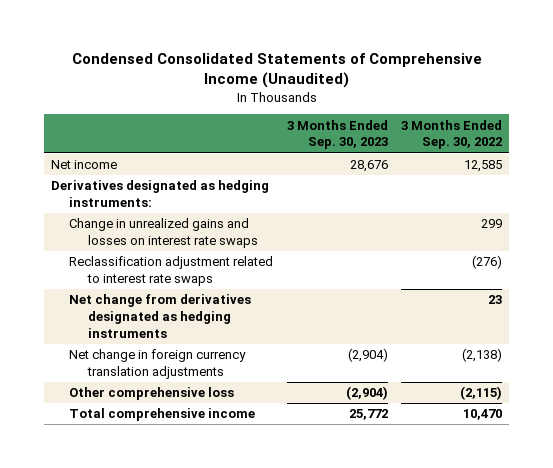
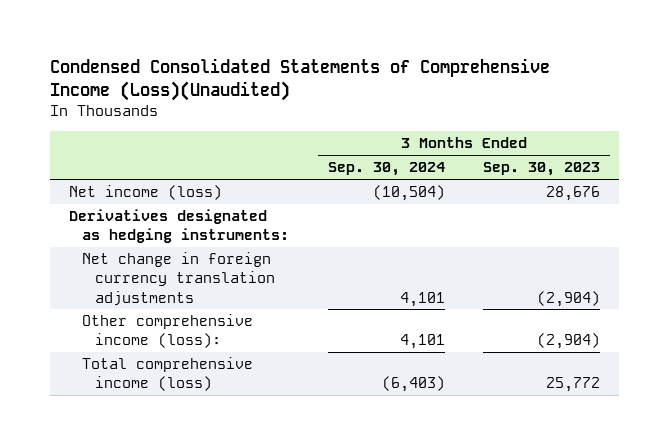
[71,53,482,89] Condensed Consolidated Statements of Comprehensive Income (Unaudited) -> [49,58,550,102] Condensed Consolidated Statements of Comprehensive Income (Loss)(Unaudited)
[401,119,503,150] 3 Months Ended Sep. 30, 2022 -> none
none -> [327,162,445,177] Sep. 30, 2024
[50,160,117,170] Net income -> [69,185,223,201] Net income (loss)
[69,218,258,248] Change in unrealized gains and losses on interest rate swaps -> none
[69,256,274,286] Reclassification adjustment related to interest rate swaps -> none
[69,294,252,338] Net change from derivatives designated as hedging instruments -> none
[69,387,235,401] Other comprehensive loss -> [81,314,253,349] Other comprehensive income (loss):
[69,408,256,422] Total comprehensive income -> [81,357,253,392] Total comprehensive income (loss)

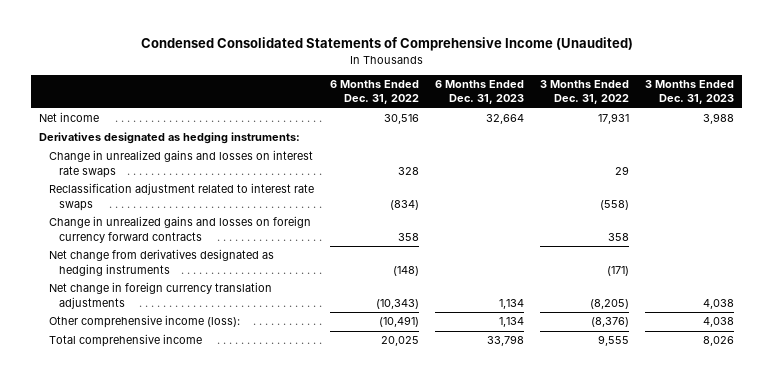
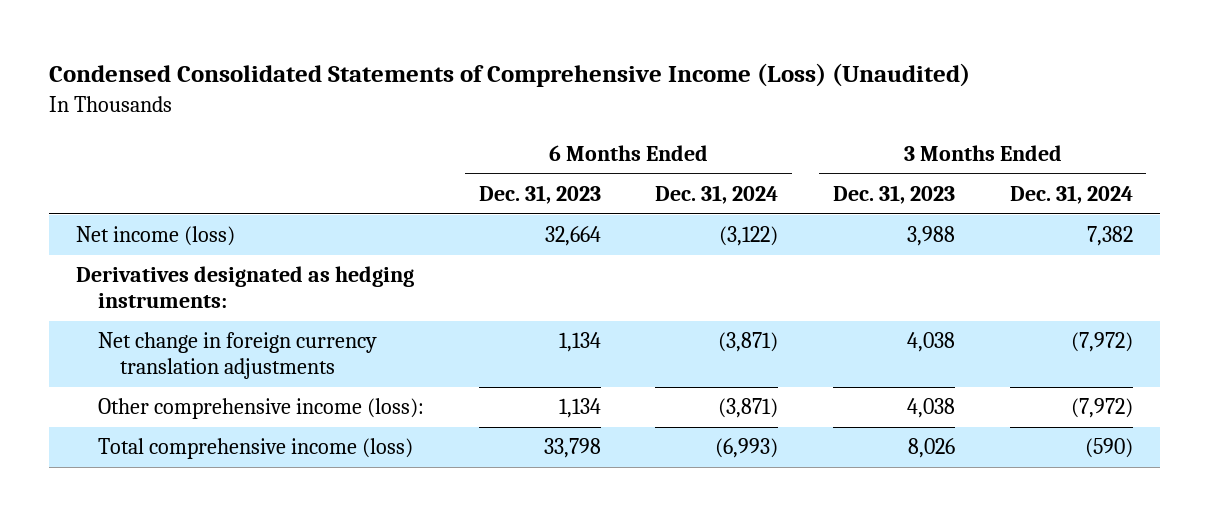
[140,37,633,52] Condensed Consolidated Statements of Comprehensive Income (Unaudited) -> [48,63,970,88] Condensed Consolidated Statements of Comprehensive Income (Loss) (Unaudited)
[329,80,419,105] 6 Months Ended Dec. 31, 2022 -> none
[539,80,629,105] 3 Months Ended Dec. 31, 2022 -> none
none -> [655,184,779,204] Dec. 31, 2024
none -> [1009,184,1133,204] Dec. 31, 2024
[39,112,100,123] Net income -> [76,226,236,247] Net income (loss)
[48,150,313,178] Change in unrealized gains and losses on interest rate swaps -> none
[48,183,314,211] Reclassification adjustment related to interest rate swaps -> none
[48,216,311,243] Change in unrealized gains and losses on foreign currency forward contracts -> none
[48,249,274,276] Net change from derivatives designated as hedging instruments -> none
[48,334,202,348] Total comprehensive income -> [98,438,414,460] Total comprehensive income (loss)

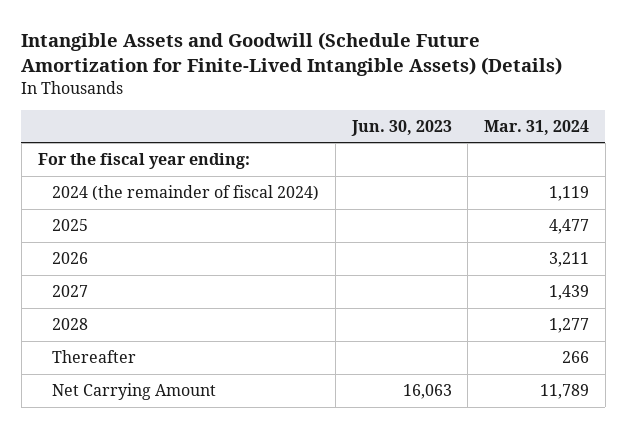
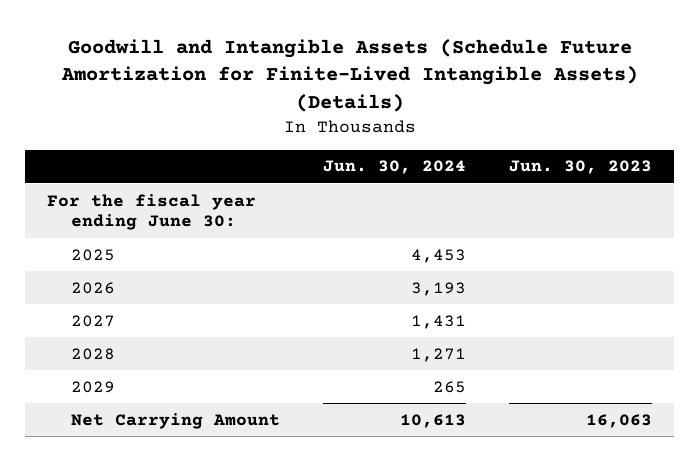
[21,31,563,76] Intangible Assets and Goodwill (Schedule Future Amortization for Finite-Lived Intangible Assets) (Details) -> [60,38,638,112] Goodwill and Intangible Assets (Schedule Future Amortization for Finite-Lived Intangible Assets) (Details)
[484,119,590,135] Mar. 31, 2024 -> none
none -> [323,160,467,175] Jun. 30, 2024
[52,185,320,202] 2024 (the remainder of fiscal 2024) -> none
[37,153,250,170] For the fiscal year ending: -> [46,193,256,231] For the fiscal year ending June 30:
[52,350,137,364] Thereafter -> none
none -> [70,380,115,393] 2029

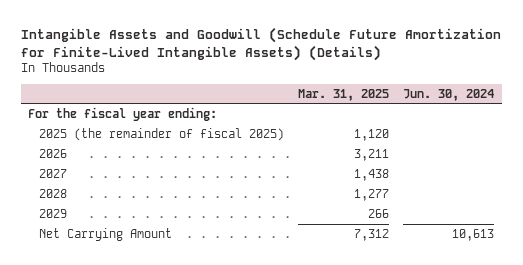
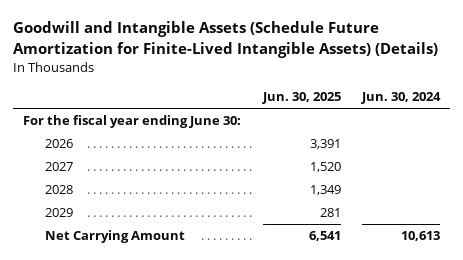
[20,26,501,61] Intangible Assets and Goodwill (Schedule Future Amortization for Finite-Lived Intangible Assets) (Details) -> [12,21,438,58] Goodwill and Intangible Assets (Schedule Future Amortization for Finite-Lived Intangible Assets) (Details)
[298,88,390,101] Mar. 31, 2025 -> none
none -> [261,92,341,105] Jun. 30, 2025
[38,127,284,141] 2025 (the remainder of fiscal 2025) -> none
[28,106,218,121] For the fiscal year ending: -> [23,115,242,129] For the fiscal year ending June 30:

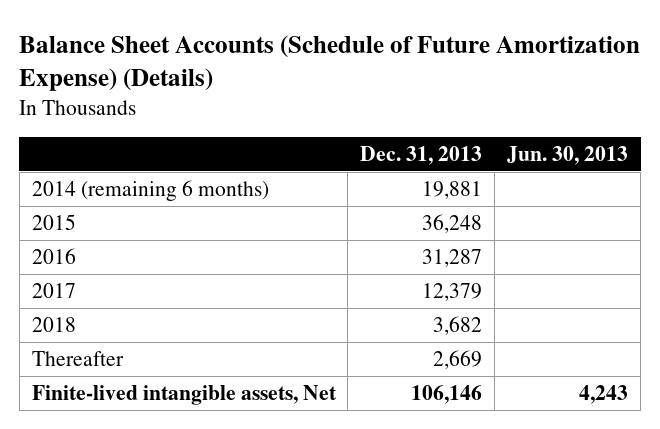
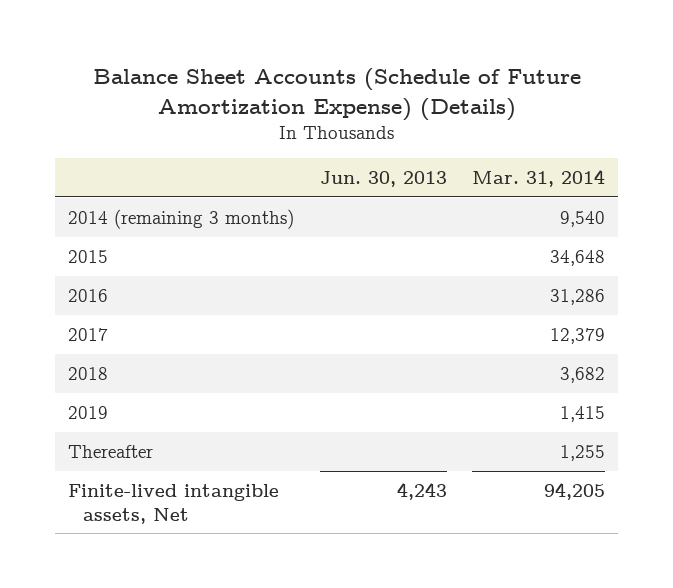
[360,145,483,165] Dec. 31, 2013 -> none
none -> [472,168,606,187] Mar. 31, 2014
[31,180,269,202] 2014 (remaining 6 months) -> [67,208,294,229] 2014 (remaining 3 months)
none -> [67,405,108,419] 2019

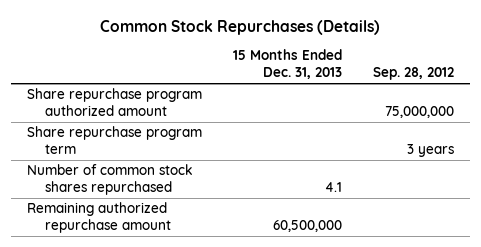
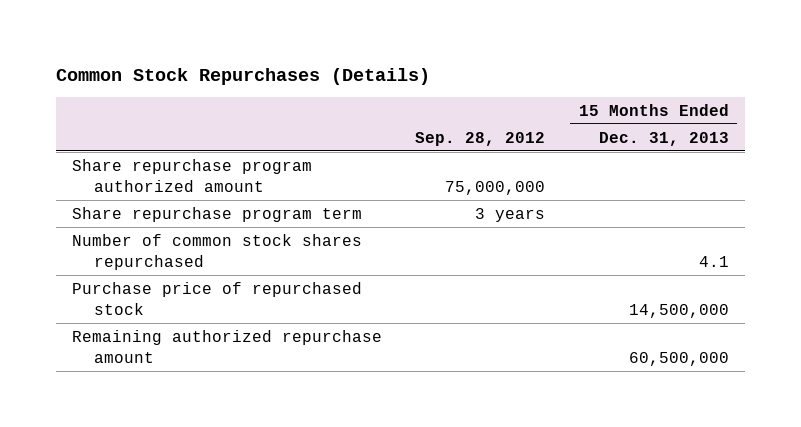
none -> [72,281,363,315] Purchase price of repurchased stock

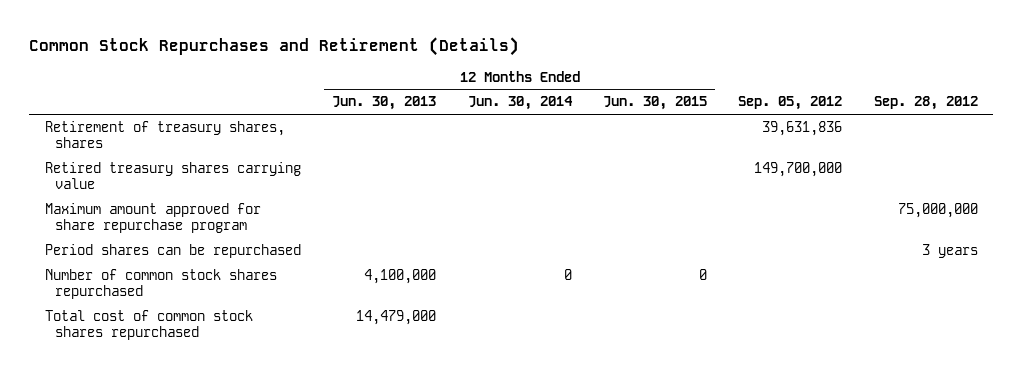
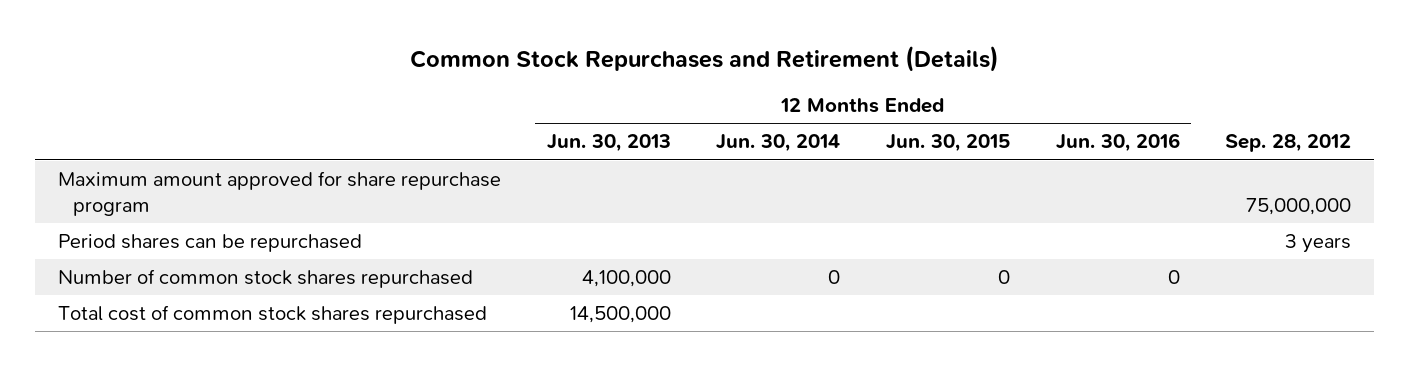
[738,96,843,111] Sep. 05, 2012 -> none
none -> [1055,133,1180,153] Jun. 30, 2016
[44,121,285,149] Retirement of treasury shares, shares -> none
[44,162,301,190] Retired treasury shares carrying value -> none
[356,310,437,326] 14,479,000 -> [569,306,671,324] 14,500,000

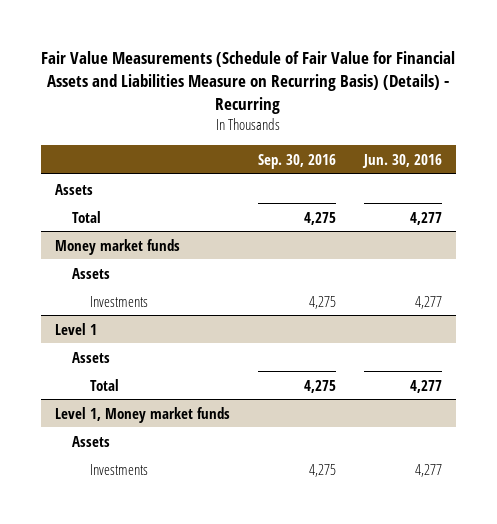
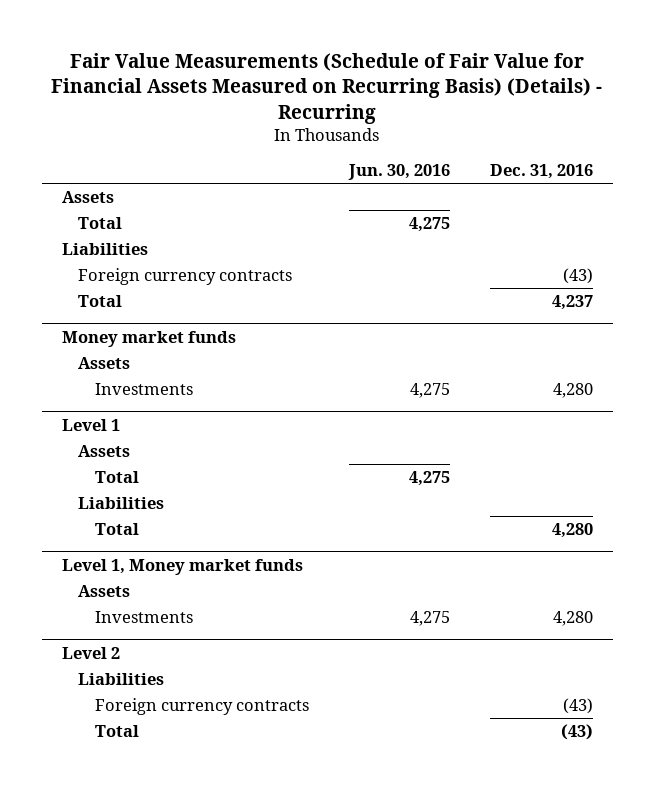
[41,51,456,115] Fair Value Measurements (Schedule of Fair Value for Financial Assets and Liabilities Measure on Recurring Basis) (Details) - Recurring -> [51,52,603,124] Fair Value Measurements (Schedule of Fair Value for Financial Assets Measured on Recurring Basis) (Details) - Recurring
[257,153,336,169] Sep. 30, 2016 -> none
none -> [489,164,593,180] Dec. 31, 2016
[409,211,442,225] 4,277 -> [408,216,450,232] 4,275
none -> [62,242,149,255] Liabilities
none -> [78,267,293,285] Foreign currency contracts
none -> [78,294,123,307] Total
[414,295,442,309] 4,277 -> [409,382,450,398] 4,275
[409,379,442,393] 4,277 -> [408,470,450,486] 4,275
none -> [78,496,165,509] Liabilities
none -> [94,522,139,535] Total
[414,463,442,477] 4,277 -> [409,610,450,626] 4,275
none -> [62,646,121,659] Level 2
none -> [78,672,165,685] Liabilities
none -> [94,697,309,715] Foreign currency contracts
none -> [94,724,139,737] Total

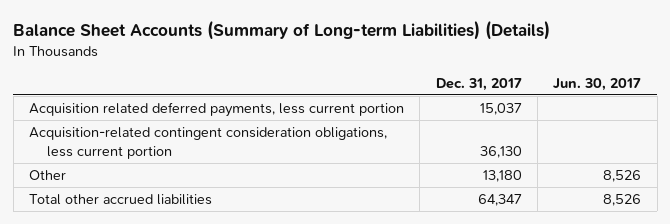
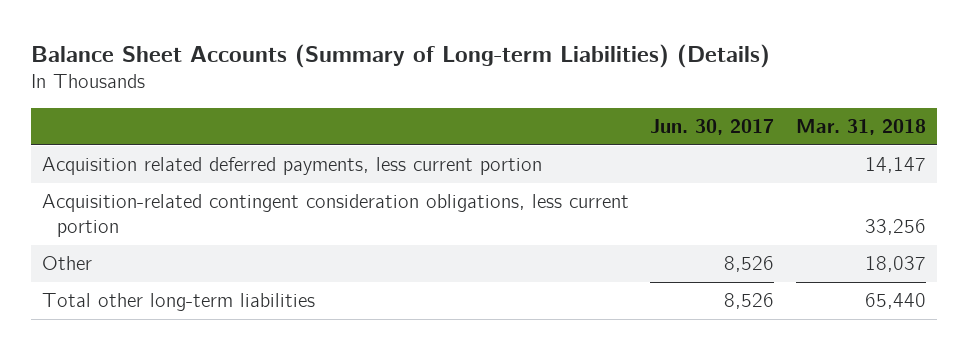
[435,77,522,91] Dec. 31, 2017 -> none
none -> [795,119,926,136] Mar. 31, 2018
[29,194,213,206] Total other accrued liabilities -> [41,293,315,312] Total other long-term liabilities

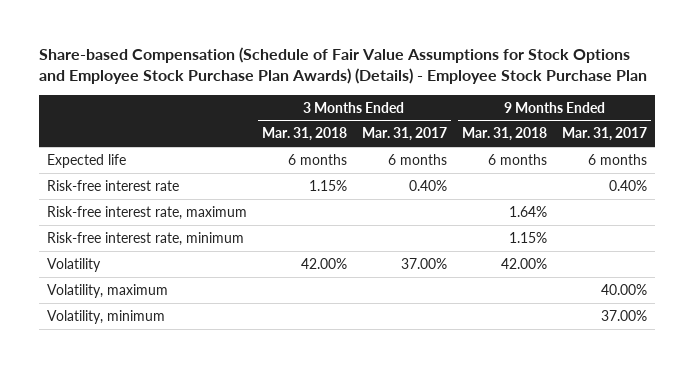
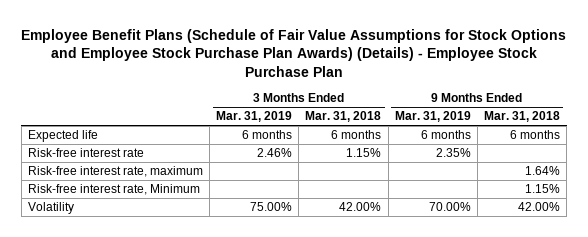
[39,47,648,85] Share-based Compensation (Schedule of Fair Value Assumptions for Stock Options and Employee Stock Purchase Plan Awards) (Details) - Employee Stock Purchase Plan -> [20,28,566,78] Employee Benefit Plans (Schedule of Fair Value Assumptions for Stock Options and Employee Stock Purchase Plan Awards) (Details) - Employee Stock Purchase Plan
[361,127,447,142] Mar. 31, 2017 -> none
[562,127,648,142] Mar. 31, 2017 -> none
none -> [216,111,293,123] Mar. 31, 2019
none -> [394,111,471,123] Mar. 31, 2019
[46,231,244,246] Risk-free interest rate, minimum -> [27,184,200,196] Risk-free interest rate, Minimum
[46,283,168,298] Volatility, maximum -> none
[46,309,165,324] Volatility, minimum -> none

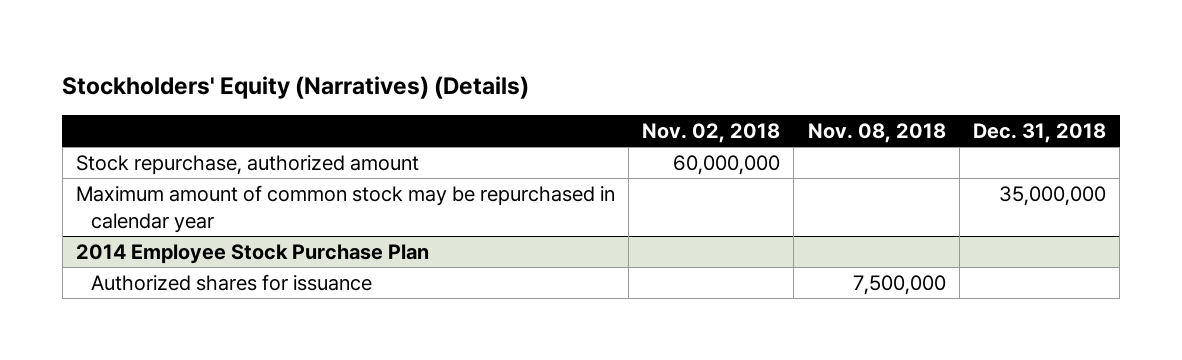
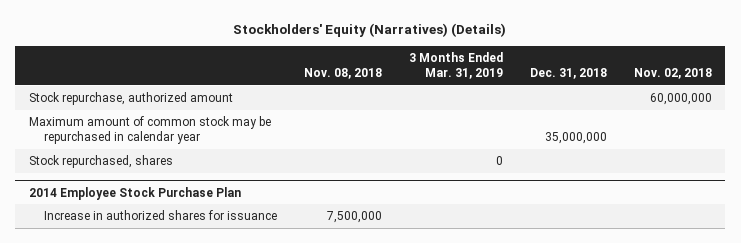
none -> [408,51,503,80] 3 Months Ended Mar. 31, 2019
none -> [28,155,173,169] Stock repurchased, shares
[91,274,373,292] Authorized shares for issuance -> [43,210,277,221] Increase in authorized shares for issuance

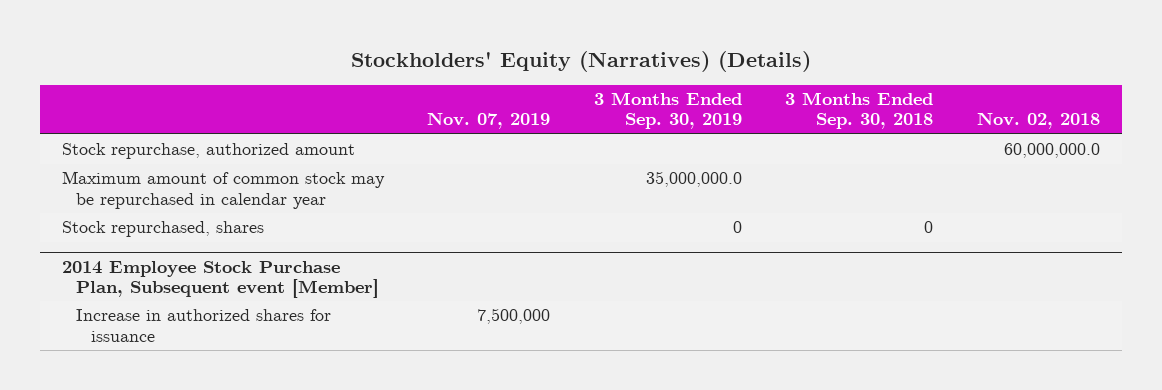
[303,68,382,80] Nov. 08, 2018 -> none
[408,51,503,80] 3 Months Ended Mar. 31, 2019 -> none
[529,68,607,80] Dec. 31, 2018 -> none
none -> [427,112,551,130] Nov. 07, 2019
none -> [593,92,742,130] 3 Months Ended Sep. 30, 2019
none -> [785,92,934,130] 3 Months Ended Sep. 30, 2018
[649,93,712,106] 60,000,000 -> [1004,143,1101,159] 60,000,000.0
[28,186,241,200] 2014 Employee Stock Purchase Plan -> [61,260,380,298] 2014 Employee Stock Purchase Plan, Subsequent event [Member]

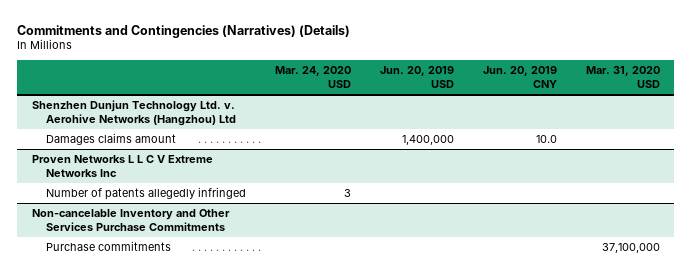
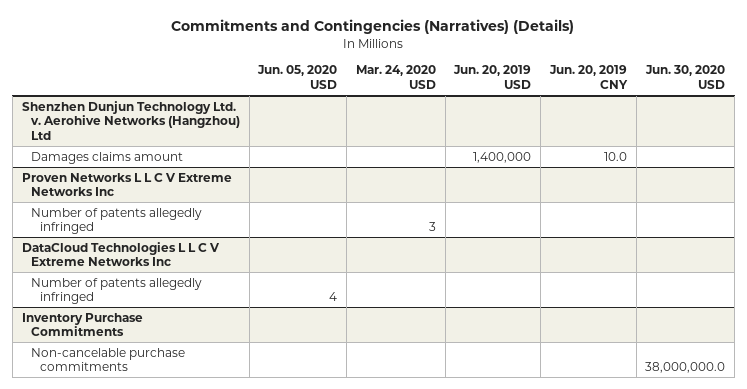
[586,66,661,89] Mar. 31, 2020 USD -> none
none -> [257,65,338,89] Jun. 05, 2020 USD
none -> [645,65,726,89] Jun. 30, 2020 USD
none -> [21,241,220,267] DataCloud Technologies L L C V Extreme Networks Inc
none -> [30,277,202,305] Number of patents allegedly infringed
[31,209,230,231] Non-cancelable Inventory and Other Services Purchase Commitments -> [21,312,143,337] Inventory Purchase Commitments
[46,241,172,252] Purchase commitments -> [30,347,185,372] Non-cancelable purchase commitments

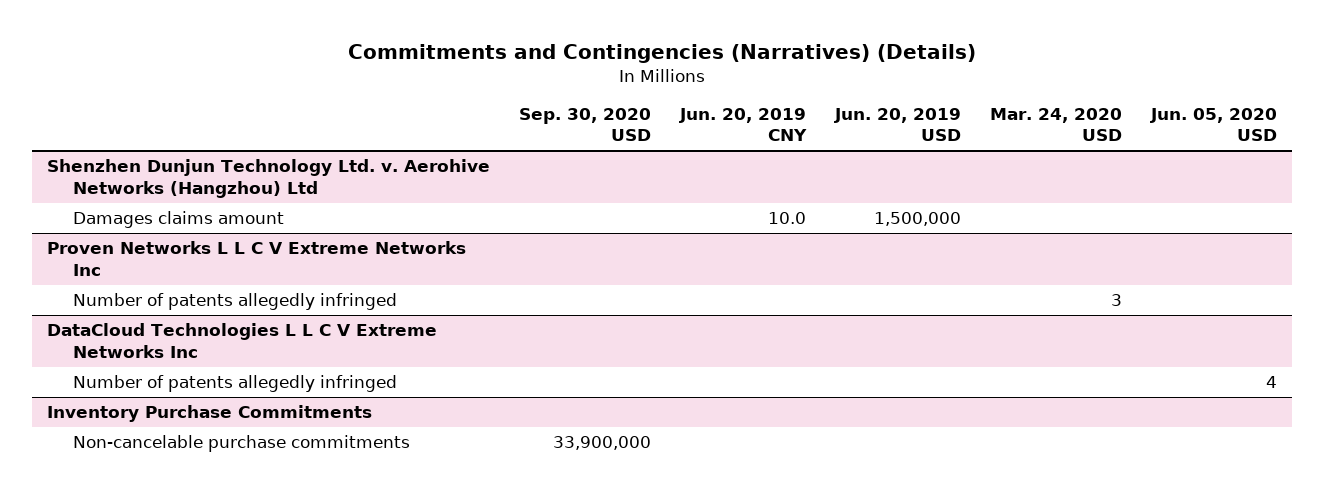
[645,65,726,89] Jun. 30, 2020 USD -> none
none -> [519,107,652,142] Sep. 30, 2020 USD
[473,151,532,163] 1,400,000 -> [874,212,962,227] 1,500,000

